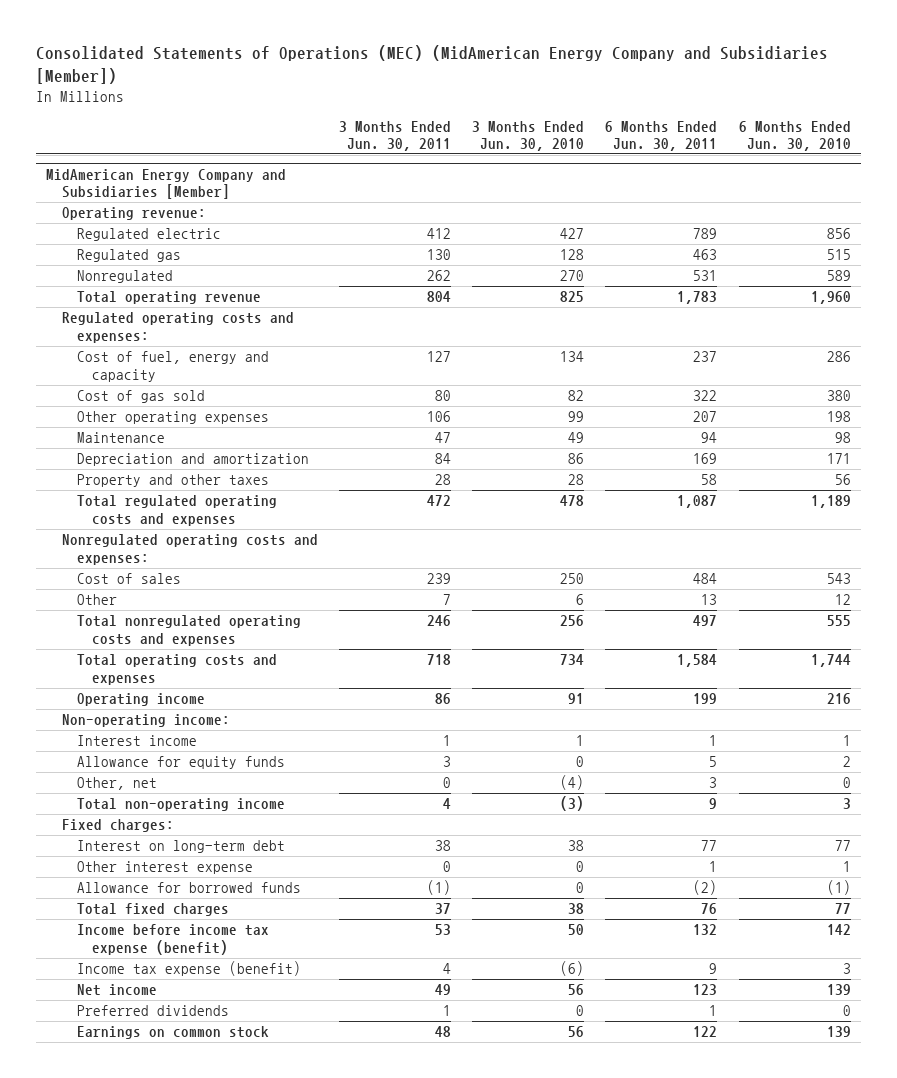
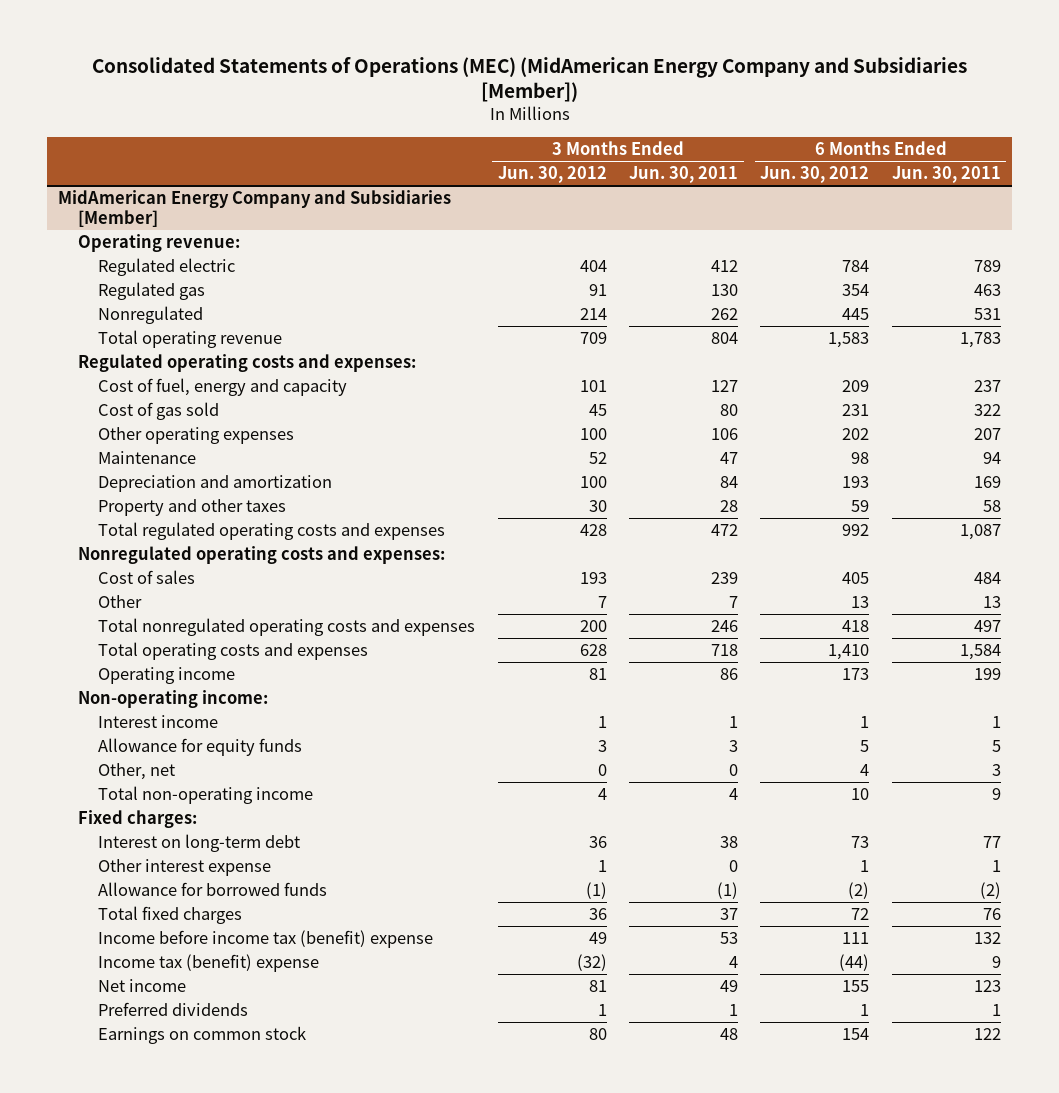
[472,120,585,151] 3 Months Ended Jun. 30, 2010 -> none
[738,120,851,151] 6 Months Ended Jun. 30, 2010 -> none
none -> [497,166,607,184] Jun. 30, 2012
none -> [760,166,870,184] Jun. 30, 2012
[76,924,269,955] Income before income tax expense (benefit) -> [98,930,434,949] Income before income tax (benefit) expense
[76,961,301,977] Income tax expense (benefit) -> [98,954,320,973] Income tax (benefit) expense

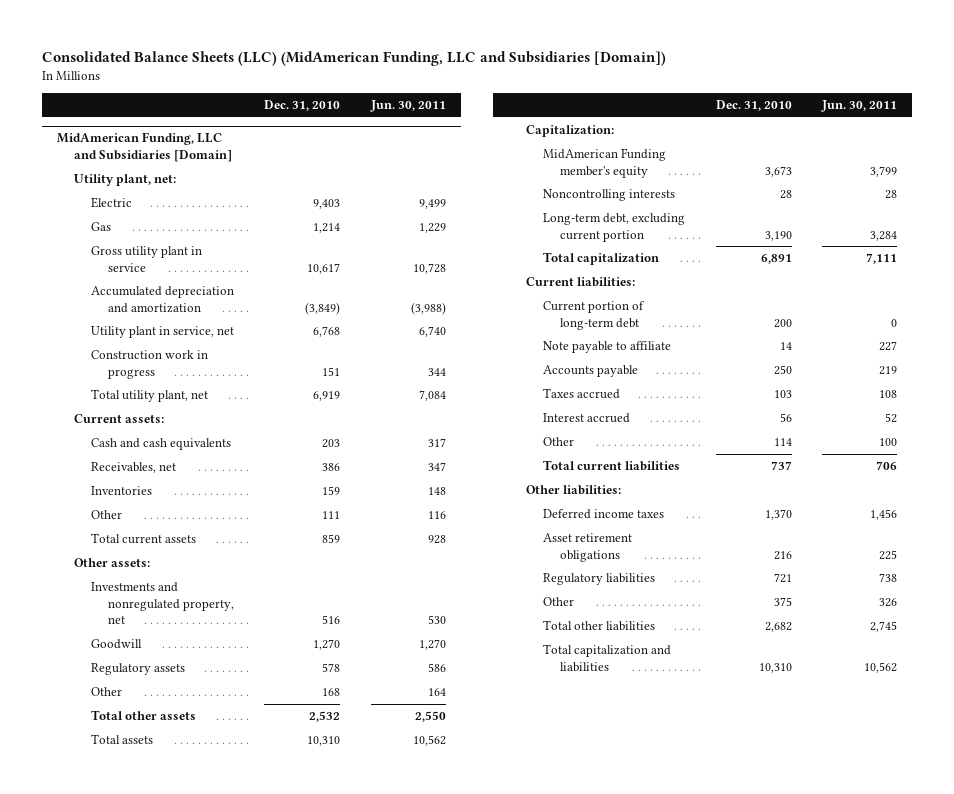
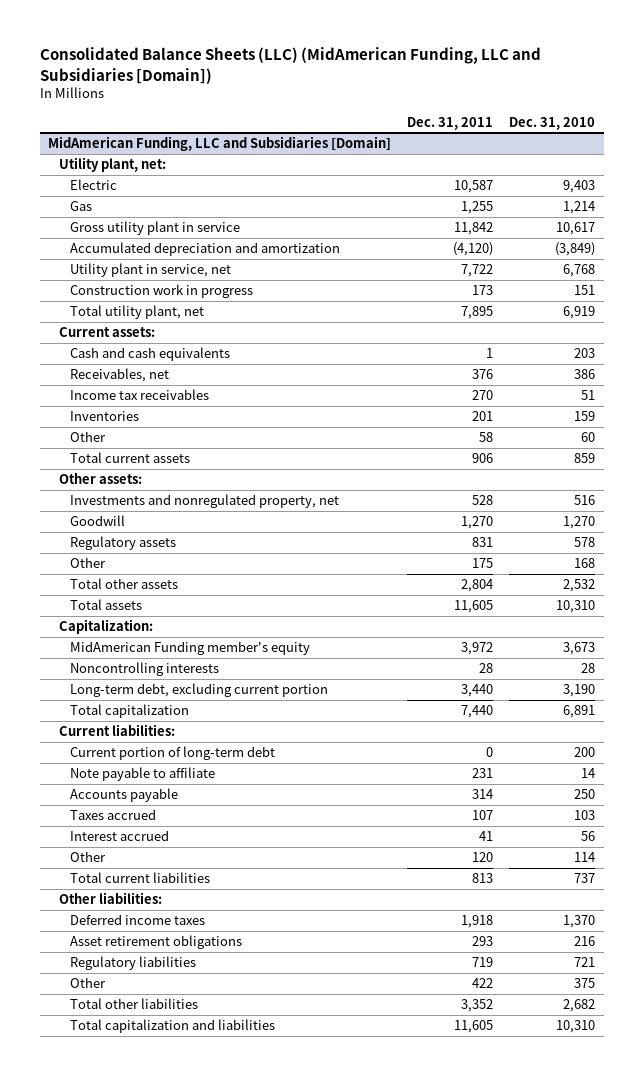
[369,100,446,113] Jun. 30, 2011 -> none
none -> [407,116,494,130] Dec. 31, 2011
none -> [70,389,210,401] Income tax receivables
[322,511,341,520] 111 -> [581,432,596,443] 60

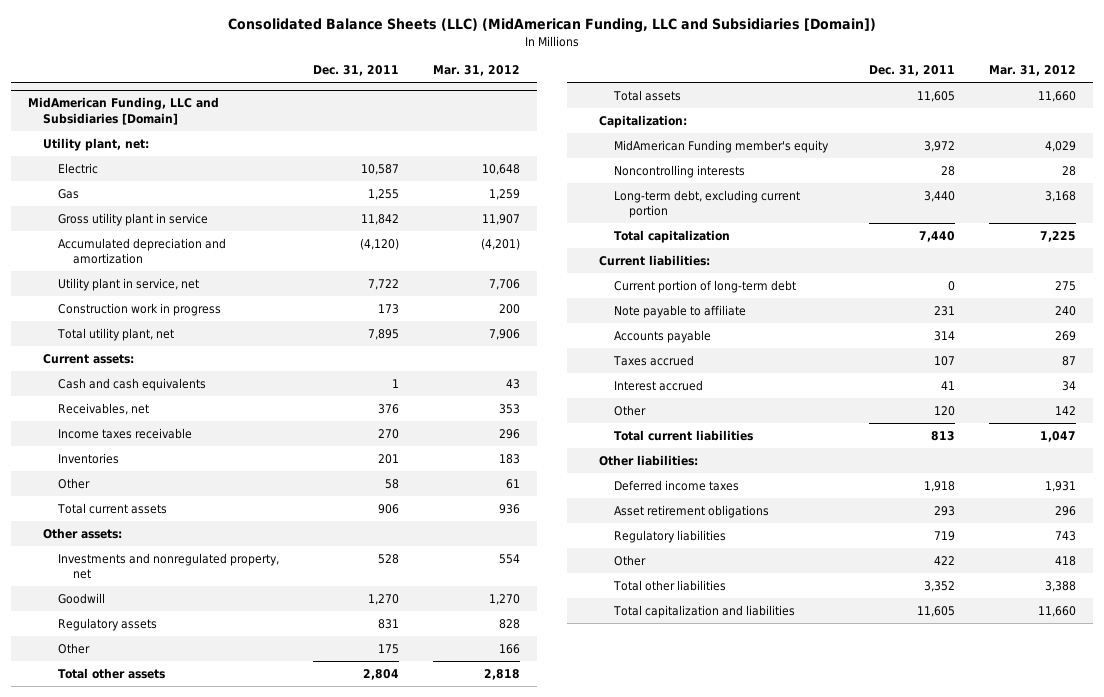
[509,116,596,130] Dec. 31, 2010 -> none
none -> [432,65,520,77] Mar. 31, 2012
[70,389,210,401] Income tax receivables -> [57,427,192,439] Income taxes receivable

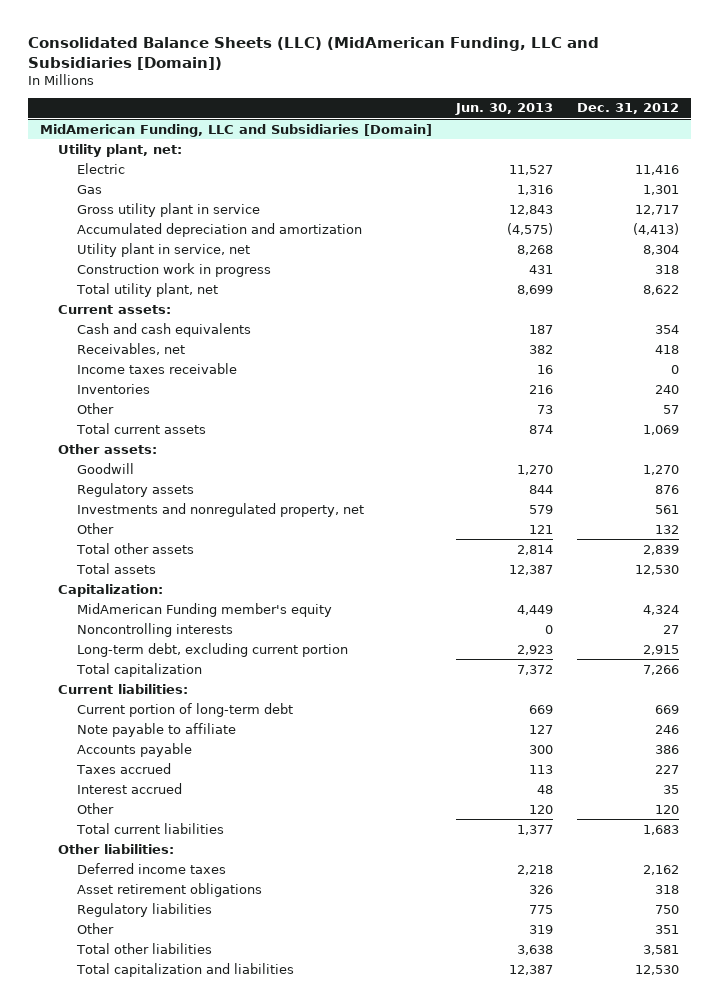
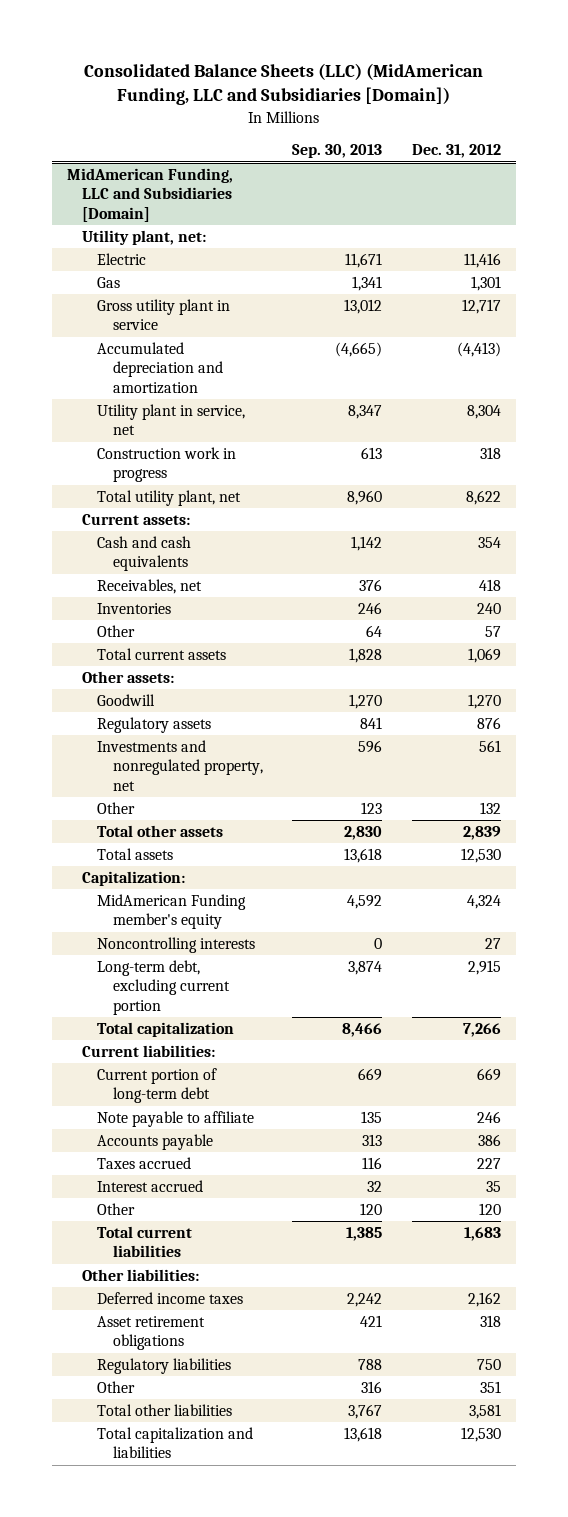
[455,103,554,116] Jun. 30, 2013 -> none
none -> [292,144,383,159] Sep. 30, 2013
[76,362,237,374] Income taxes receivable -> none

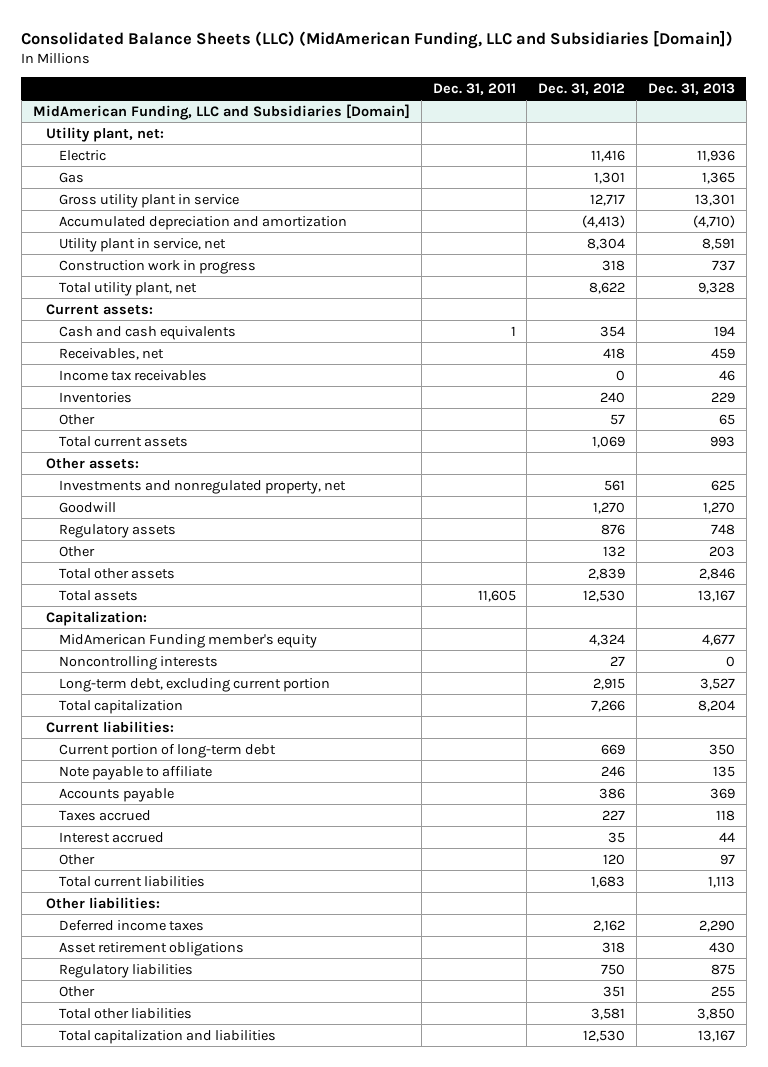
[292,144,383,159] Sep. 30, 2013 -> none
none -> [432,82,516,95] Dec. 31, 2011
none -> [648,82,736,95] Dec. 31, 2013
none -> [59,369,208,381] Income tax receivables
[97,740,263,791] Investments and nonregulated property, net -> [59,479,347,494] Investments and nonregulated property, net

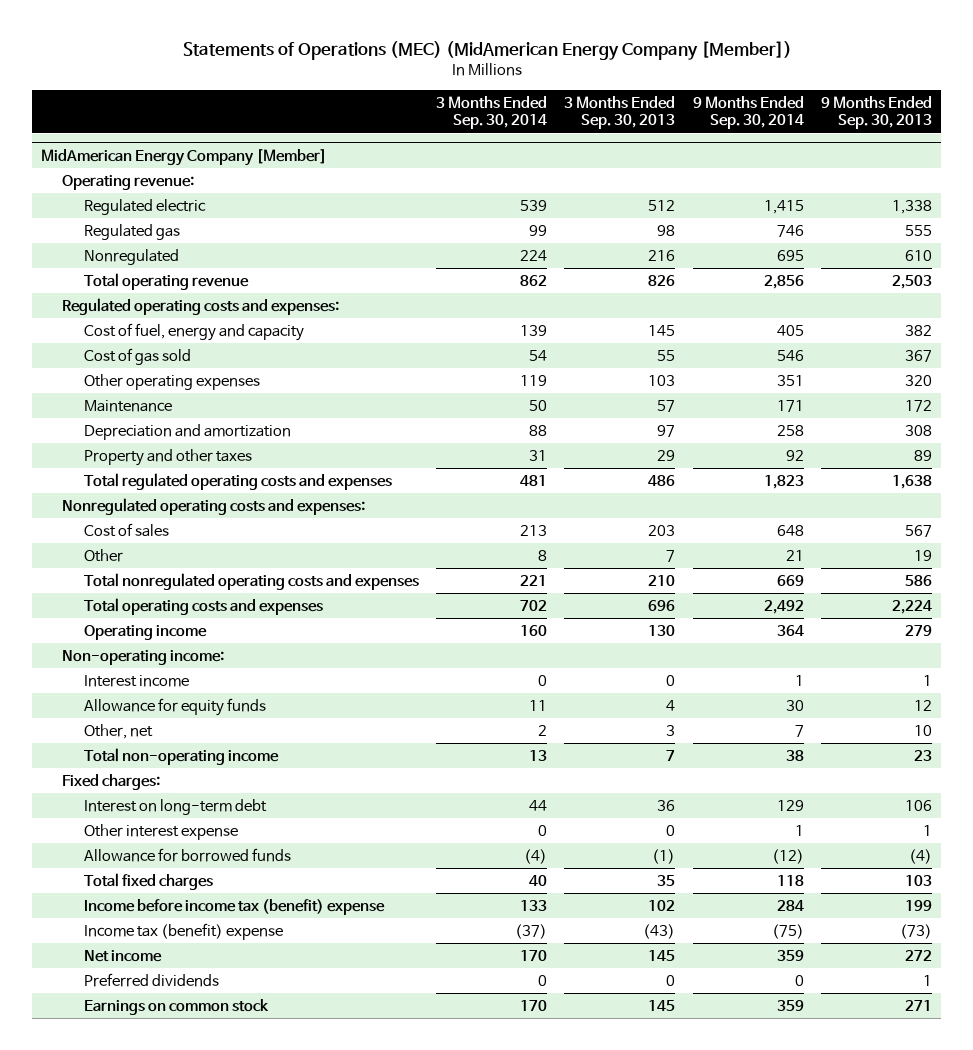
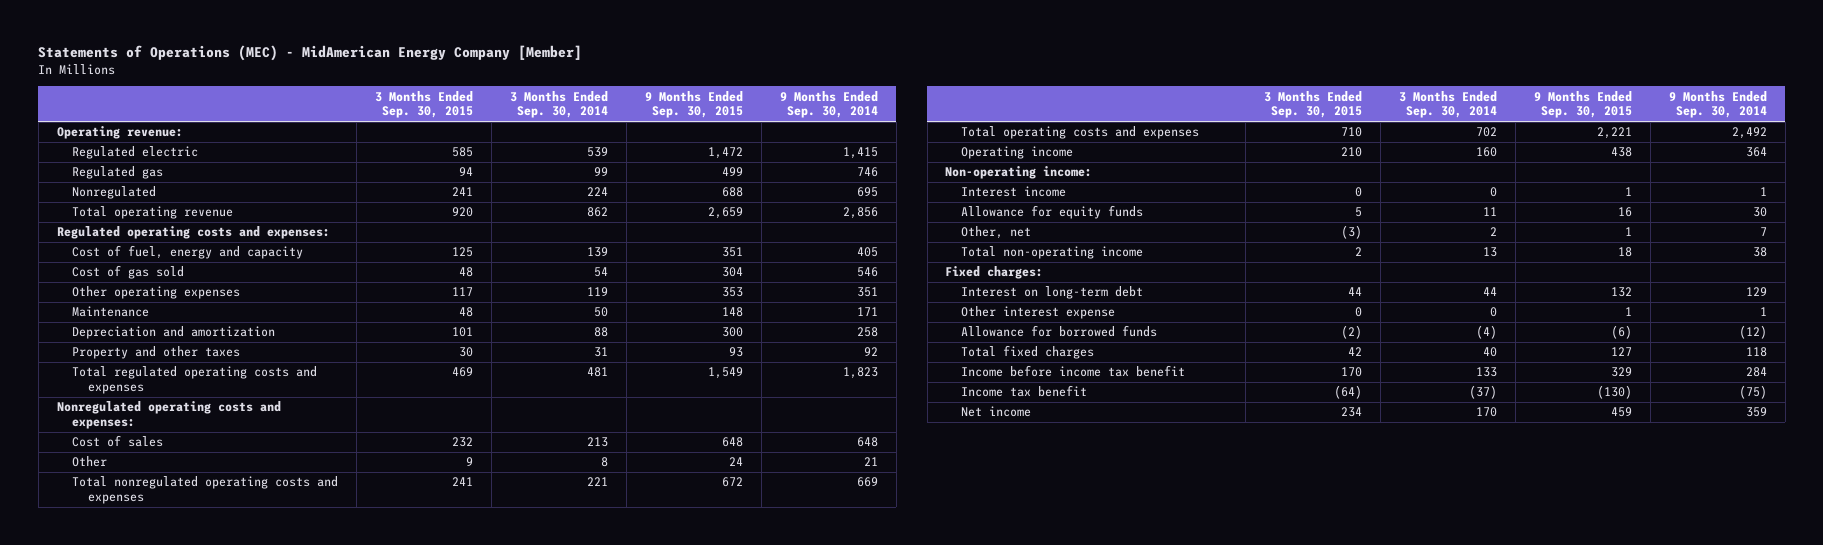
[182,41,792,61] Statements of Operations (MEC) (MidAmerican Energy Company [Member]) -> [38,45,583,62] Statements of Operations (MEC) - MidAmerican Energy Company [Member]
[564,96,676,130] 3 Months Ended Sep. 30, 2013 -> none
[821,96,933,130] 9 Months Ended Sep. 30, 2013 -> none
none -> [375,90,474,119] 3 Months Ended Sep. 30, 2015
none -> [644,90,743,119] 9 Months Ended Sep. 30, 2015
[41,148,328,166] MidAmerican Energy Company [Member] -> none
[83,898,385,915] Income before income tax (benefit) expense -> [961,365,1186,378] Income before income tax benefit
[83,922,283,940] Income tax (benefit) expense -> [961,385,1088,398] Income tax benefit
[83,972,219,987] Preferred dividends -> none
[83,998,269,1015] Earnings on common stock -> none

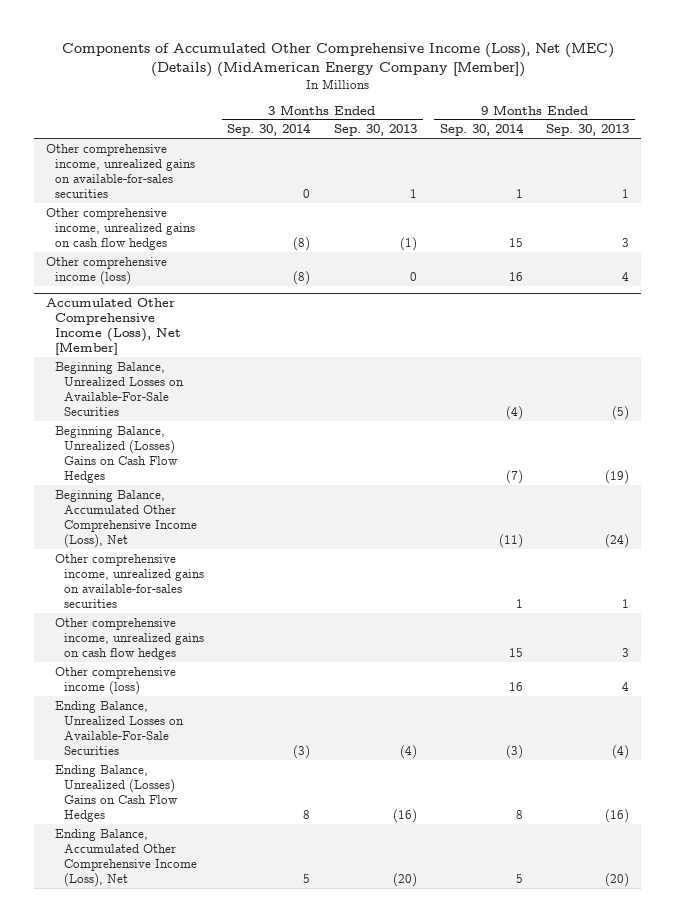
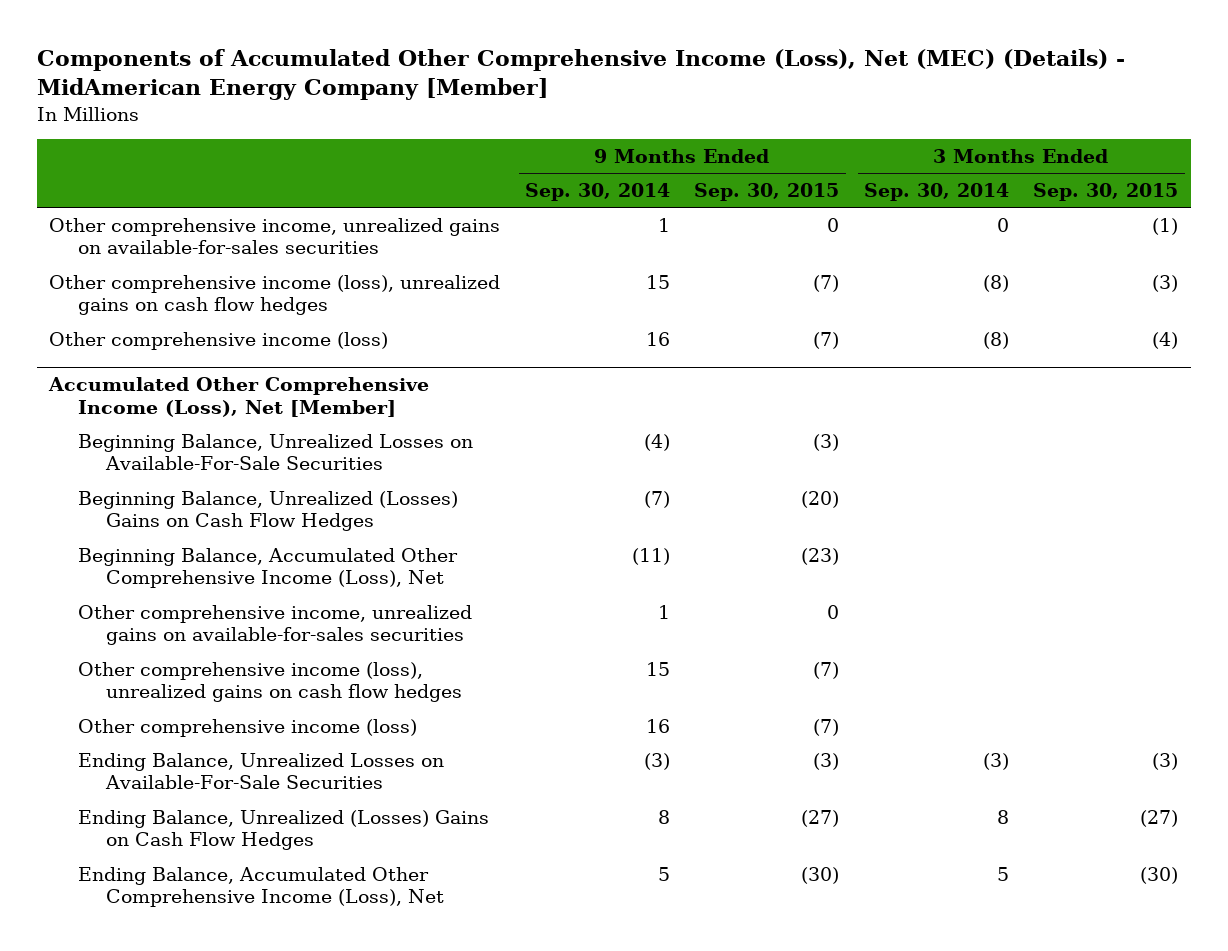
[61,43,614,78] Components of Accumulated Other Comprehensive Income (Loss), Net (MEC) (Details) (MidAmerican Energy Company [Member]) -> [37,49,1126,101] Components of Accumulated Other Comprehensive Income (Loss), Net (MEC) (Details) - MidAmerican Energy Company [Member]
[333,124,417,137] Sep. 30, 2013 -> none
[546,124,630,137] Sep. 30, 2013 -> none
none -> [694,183,840,202] Sep. 30, 2015
none -> [1033,183,1179,202] Sep. 30, 2015
[45,207,195,250] Other comprehensive income, unrealized gains on cash flow hedges -> [49,274,501,316] Other comprehensive income (loss), unrealized gains on cash flow hedges
[54,617,205,660] Other comprehensive income, unrealized gains on cash flow hedges -> [77,661,463,703] Other comprehensive income (loss), unrealized gains on cash flow hedges

